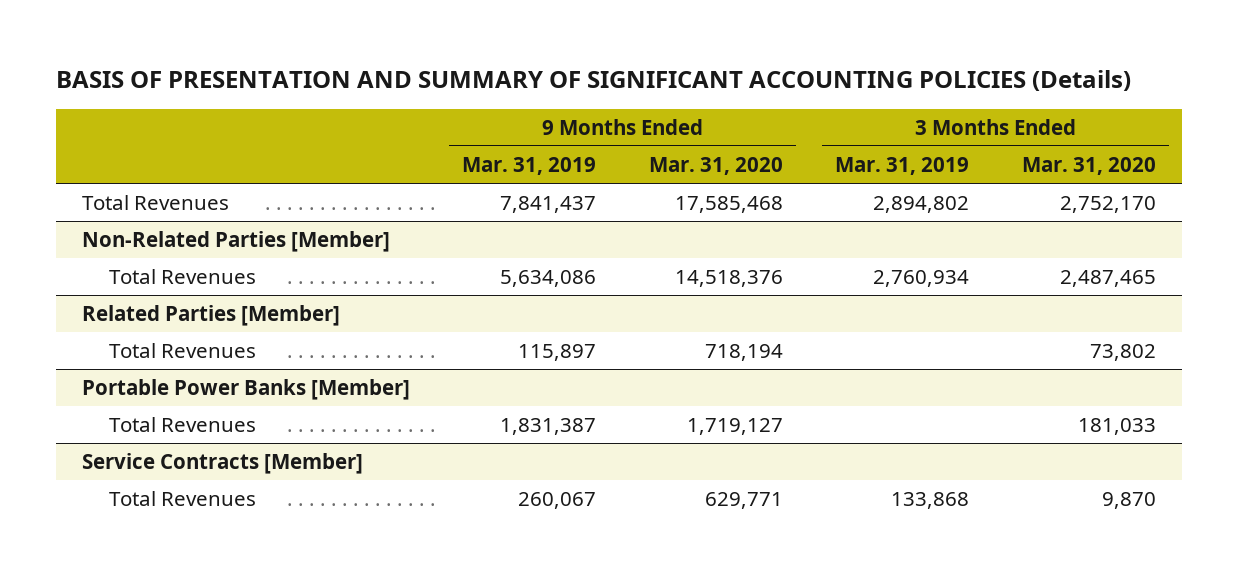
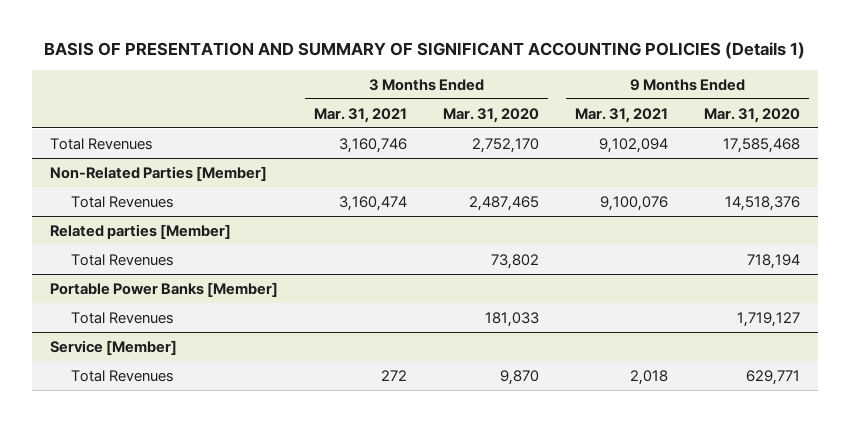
[55,69,1131,91] BASIS OF PRESENTATION AND SUMMARY OF SIGNIFICANT ACCOUNTING POLICIES (Details) -> [44,42,806,60] BASIS OF PRESENTATION AND SUMMARY OF SIGNIFICANT ACCOUNTING POLICIES (Details 1)
[462,157,597,176] Mar. 31, 2019 -> none
[835,157,970,176] Mar. 31, 2019 -> none
none -> [314,107,408,123] Mar. 31, 2021
none -> [575,107,669,123] Mar. 31, 2021
[82,305,341,327] Related Parties [Member] -> [50,223,232,239] Related parties [Member]
[82,453,364,475] Service Contracts [Member] -> [50,339,178,355] Service [Member]

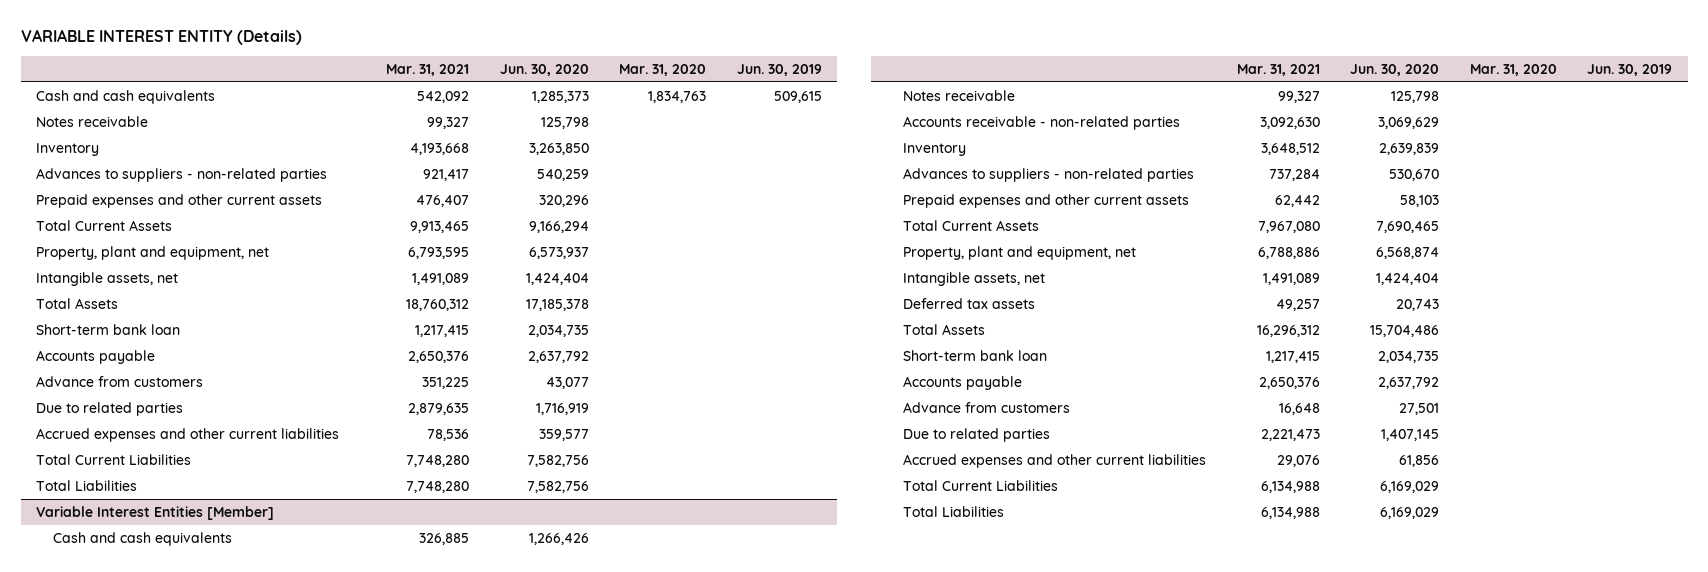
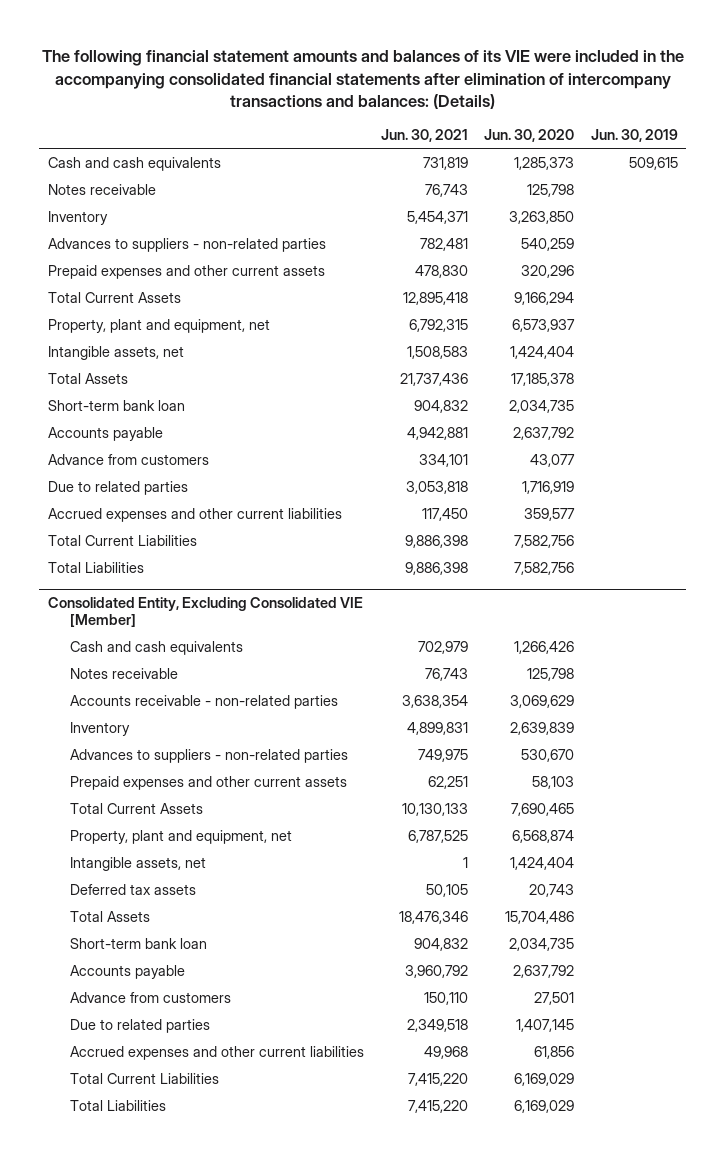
[20,29,302,46] VARIABLE INTEREST ENTITY (Details) -> [41,50,684,110] The following financial statement amounts and balances of its VIE were included in the accompanying consolidated financial statements after elimination of intercompany transactions and balances: (Details)
[386,63,470,76] Mar. 31, 2021 -> none
[619,63,707,76] Mar. 31, 2020 -> none
none -> [380,129,468,143] Jun. 30, 2021
[35,505,274,520] Variable Interest Entities [Member] -> [47,597,363,628] Consolidated Entity, Excluding Consolidated VIE [Member]

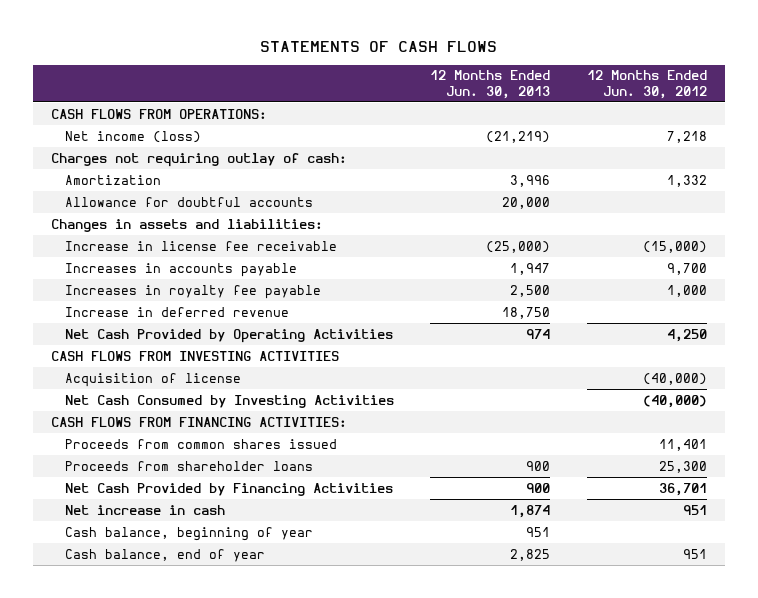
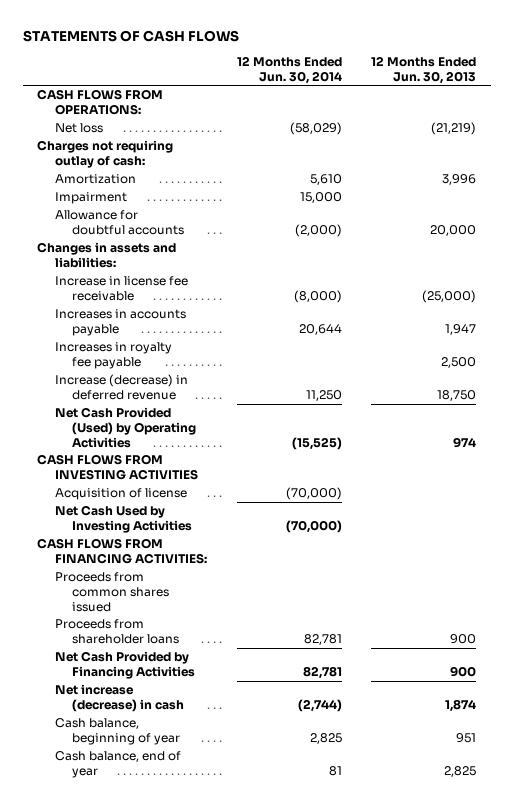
[586,70,707,99] 12 Months Ended Jun. 30, 2012 -> none
none -> [236,55,342,84] 12 Months Ended Jun. 30, 2014
[65,130,202,143] Net income (loss) -> [54,123,103,134] Net loss
none -> [54,192,127,205] Impairment
[65,306,290,317] Increase in deferred revenue -> [54,374,188,401] Increase (decrease) in deferred revenue
[65,328,394,343] Net Cash Provided by Operating Activities -> [54,407,197,448] Net Cash Provided (Used) by Operating Activities
[65,394,395,408] Net Cash Consumed by Investing Activities -> [54,505,193,534] Net Cash Used by Investing Activities
[65,504,226,515] Net increase in cash -> [54,684,185,713] Net increase (decrease) in cash

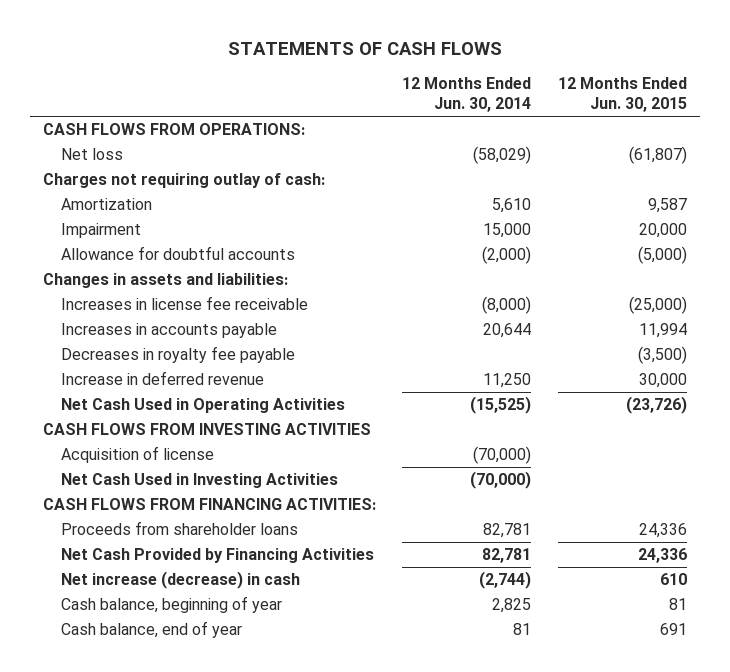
[371,55,477,84] 12 Months Ended Jun. 30, 2013 -> none
none -> [557,76,687,113] 12 Months Ended Jun. 30, 2015
[54,276,188,302] Increase in license fee receivable -> [61,296,309,311] Increases in license fee receivable
[54,342,172,370] Increases in royalty fee payable -> [61,346,296,364] Decreases in royalty fee payable
[54,374,188,401] Increase (decrease) in deferred revenue -> [61,371,265,386] Increase in deferred revenue
[54,407,197,448] Net Cash Provided (Used) by Operating Activities -> [61,398,346,414] Net Cash Used in Operating Activities
[54,505,193,534] Net Cash Used by Investing Activities -> [61,473,339,489] Net Cash Used in Investing Activities
[54,572,170,612] Proceeds from common shares issued -> none

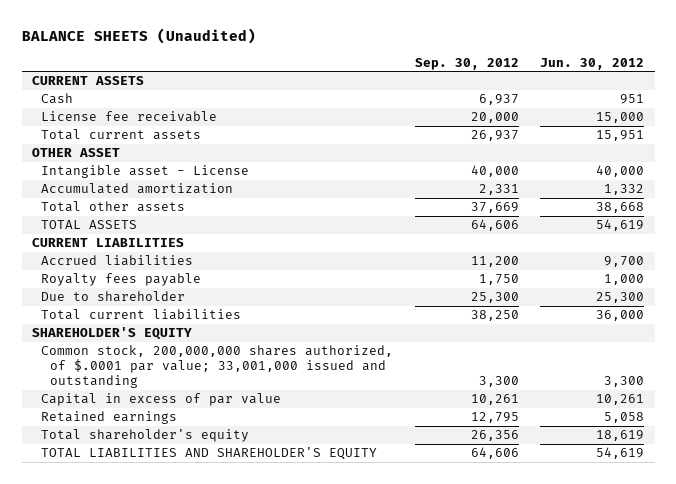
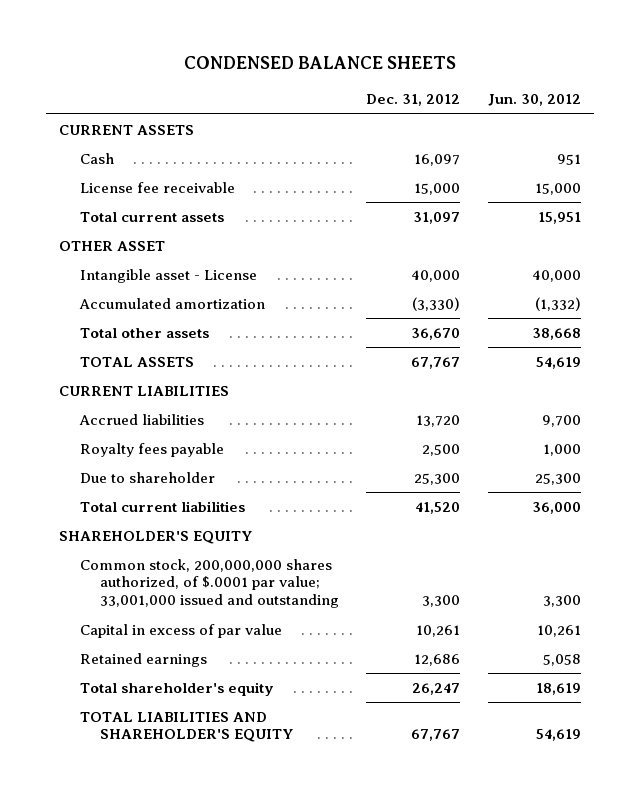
[21,27,256,44] BALANCE SHEETS (Unaudited) -> [184,56,457,70] CONDENSED BALANCE SHEETS
[414,57,519,70] Sep. 30, 2012 -> none
none -> [366,94,461,107] Dec. 31, 2012
[603,184,644,196] 1,332 -> [534,296,581,311] (1,332)

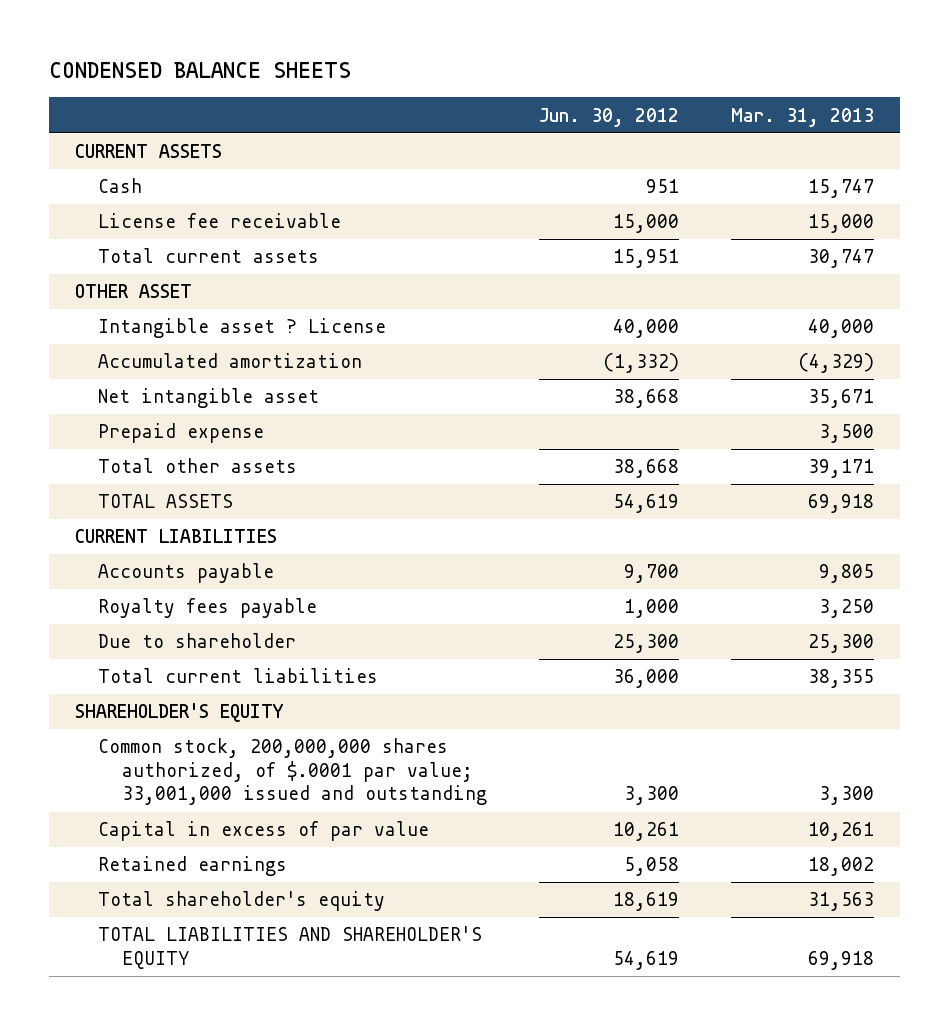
[366,94,461,107] Dec. 31, 2012 -> none
none -> [731,107,875,127] Mar. 31, 2013
[79,268,257,283] Intangible asset - License -> [98,318,387,339] Intangible asset ? License
none -> [98,388,320,409] Net intangible asset
none -> [98,423,265,444] Prepaid expense
[78,413,204,425] Accrued liabilities -> [98,563,275,584] Accounts payable

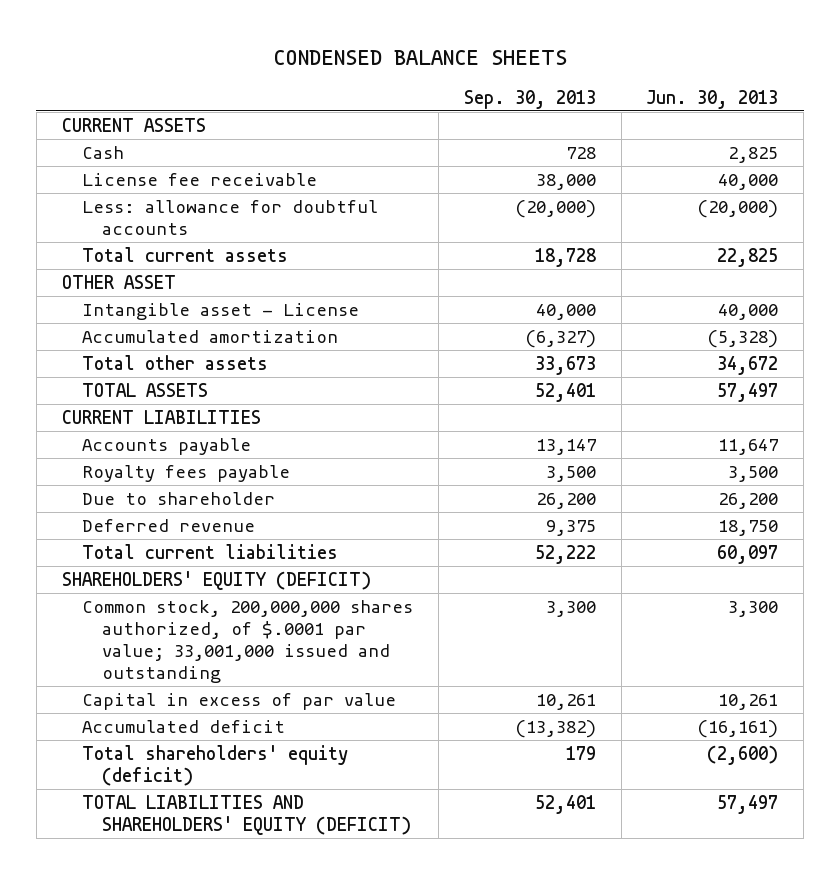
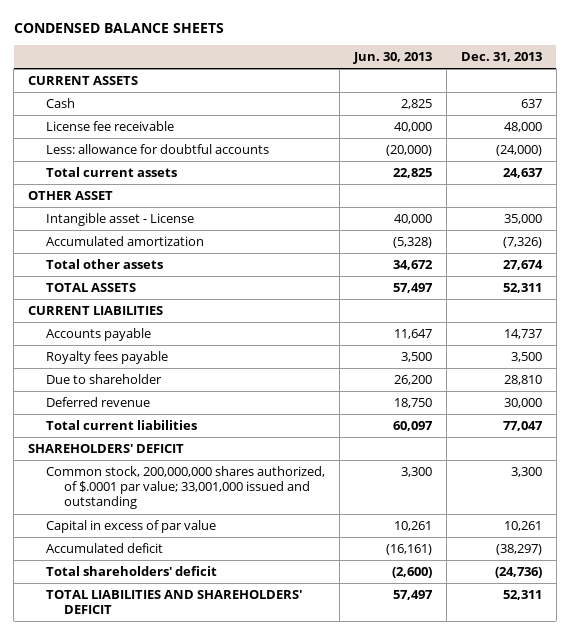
[463,89,596,109] Sep. 30, 2013 -> none
none -> [460,51,542,62] Dec. 31, 2013
[61,570,371,590] SHAREHOLDERS' EQUITY (DEFICIT) -> [28,443,185,453] SHAREHOLDERS' DEFICIT
[82,744,349,787] Total shareholders' equity (deficit) -> [45,565,217,576] Total shareholders' deficit
[82,794,412,836] TOTAL LIABILITIES AND SHAREHOLDERS' EQUITY (DEFICIT) -> [45,589,302,615] TOTAL LIABILITIES AND SHAREHOLDERS' DEFICIT

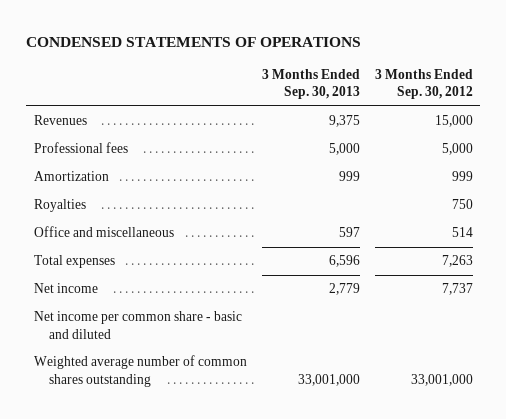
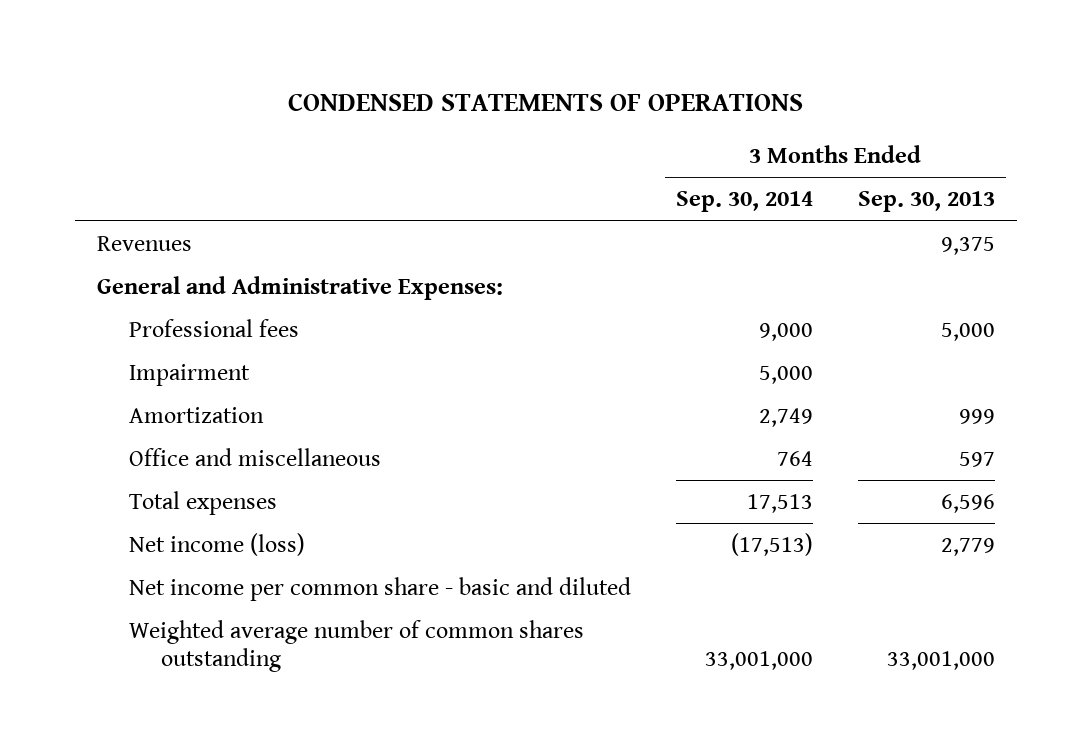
[374,68,473,100] 3 Months Ended Sep. 30, 2012 -> none
none -> [675,191,813,213] Sep. 30, 2014
none -> [97,275,504,300] General and Administrative Expenses:
none -> [128,363,250,386] Impairment
[33,199,86,213] Royalties -> none
[33,283,98,294] Net income -> [128,532,305,556] Net income (loss)

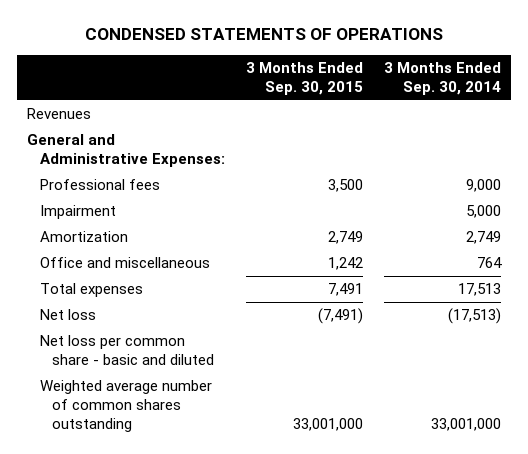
[857,191,995,213] Sep. 30, 2013 -> none
none -> [245,62,363,95] 3 Months Ended Sep. 30, 2015
[128,532,305,556] Net income (loss) -> [39,309,96,321] Net loss
[128,576,631,601] Net income per common share - basic and diluted -> [39,335,215,366] Net loss per common share - basic and diluted

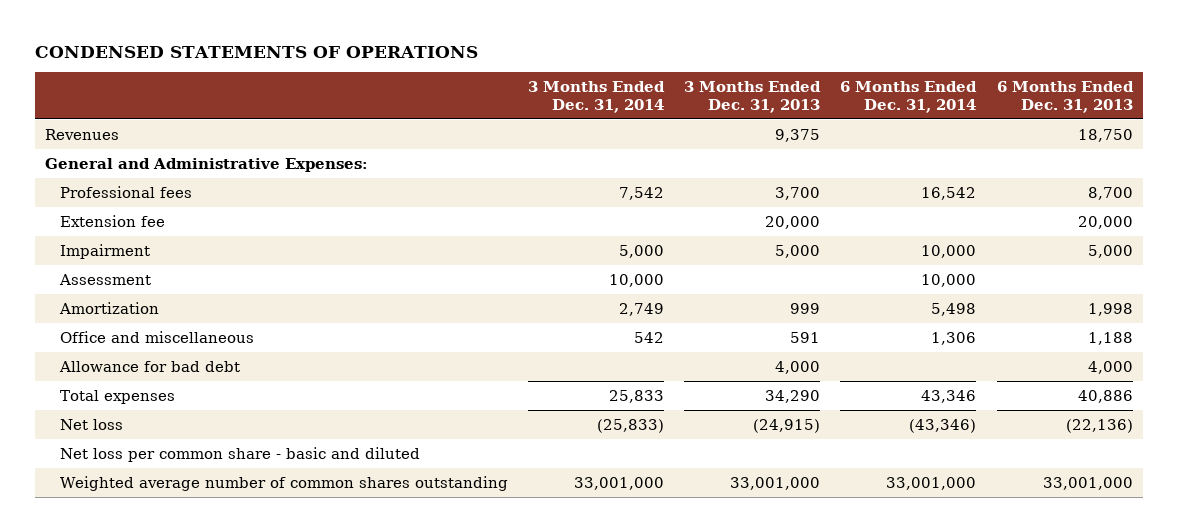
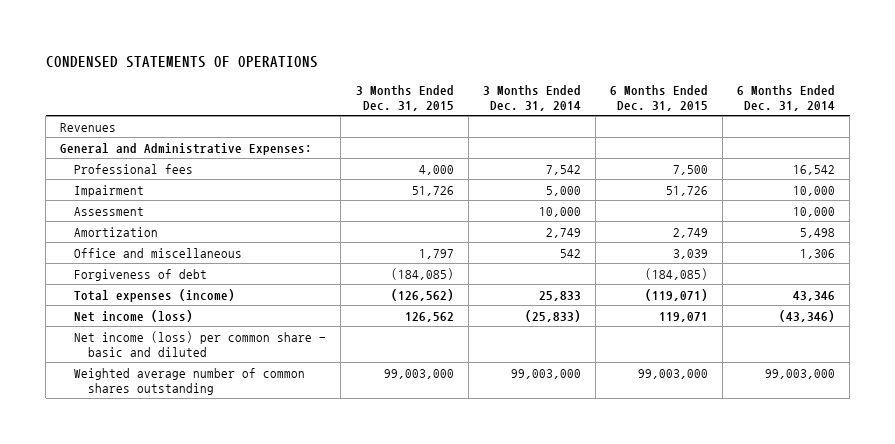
[684,80,822,113] 3 Months Ended Dec. 31, 2013 -> none
[996,80,1134,113] 6 Months Ended Dec. 31, 2013 -> none
none -> [355,84,454,112] 3 Months Ended Dec. 31, 2015
none -> [609,84,708,112] 6 Months Ended Dec. 31, 2015
[59,214,165,227] Extension fee -> none
[58,360,240,372] Allowance for bad debt -> none
none -> [74,268,208,281] Forgiveness of debt
[59,389,175,404] Total expenses -> [74,288,236,302] Total expenses (income)
[59,418,123,430] Net loss -> [74,309,194,322] Net income (loss)
[59,446,420,462] Net loss per common share - basic and diluted -> [74,330,327,357] Net income (loss) per common share - basic and diluted
[574,476,665,490] 33,001,000 -> [510,368,581,379] 99,003,000
[886,476,977,490] 33,001,000 -> [765,368,836,379] 99,003,000

